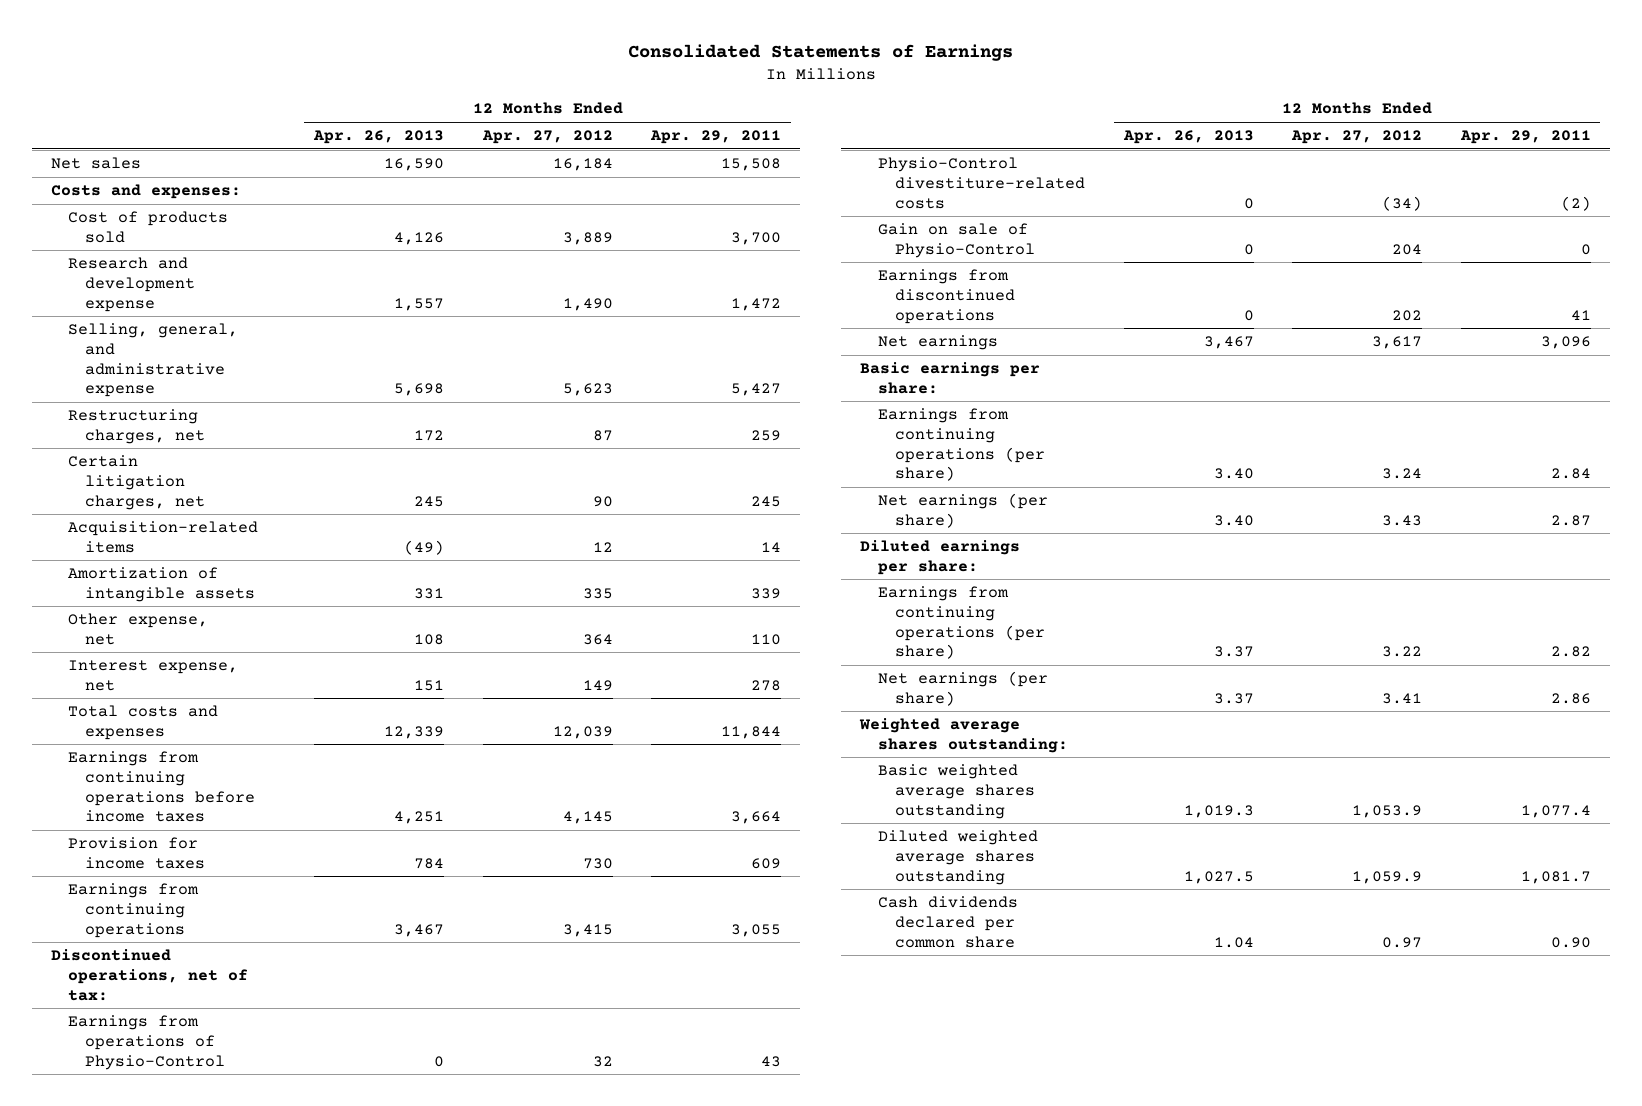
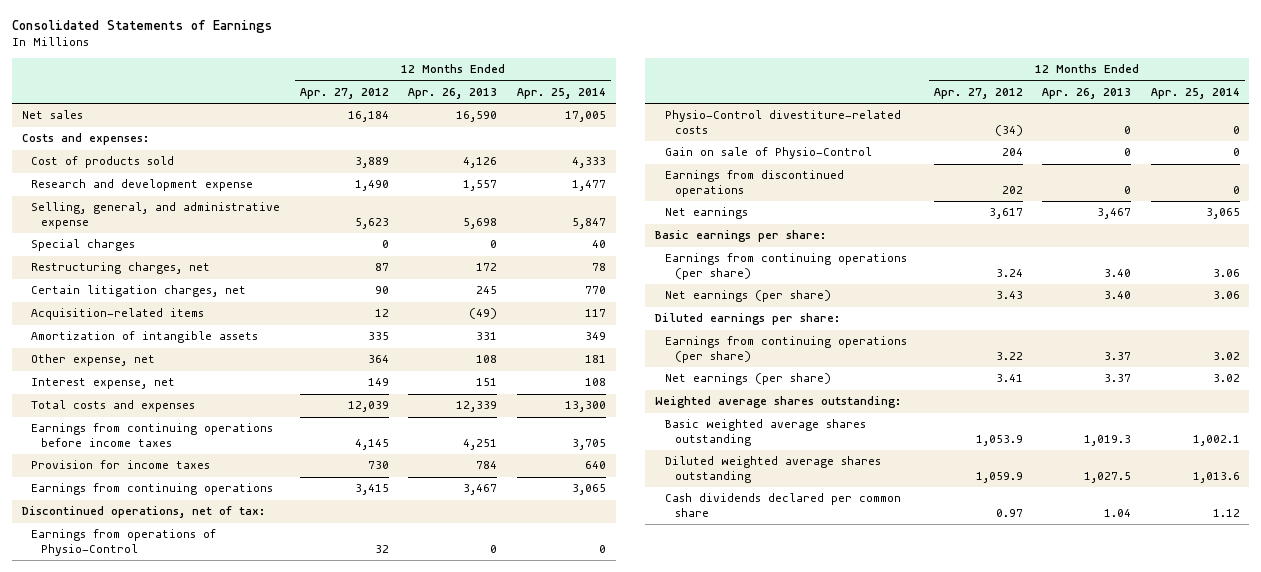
[650,130,782,145] Apr. 29, 2011 -> none
none -> [516,88,606,100] Apr. 25, 2014
none -> [31,239,136,252] Special charges

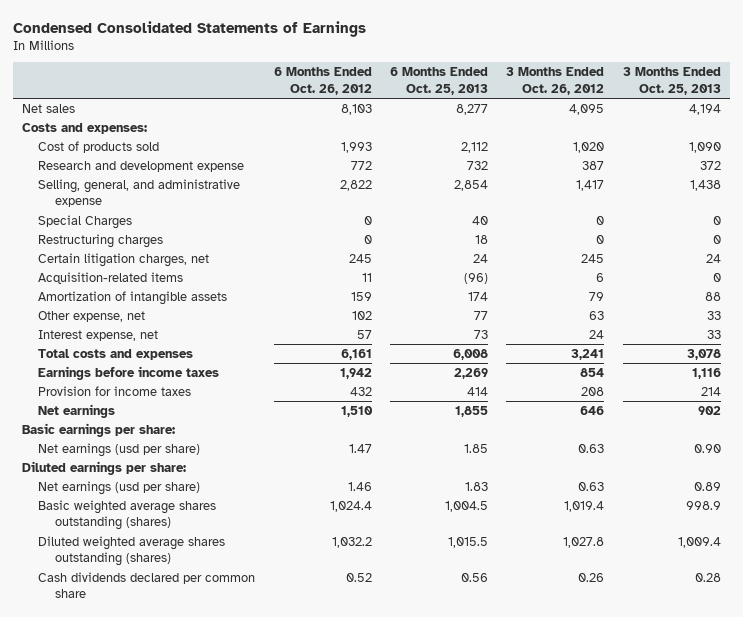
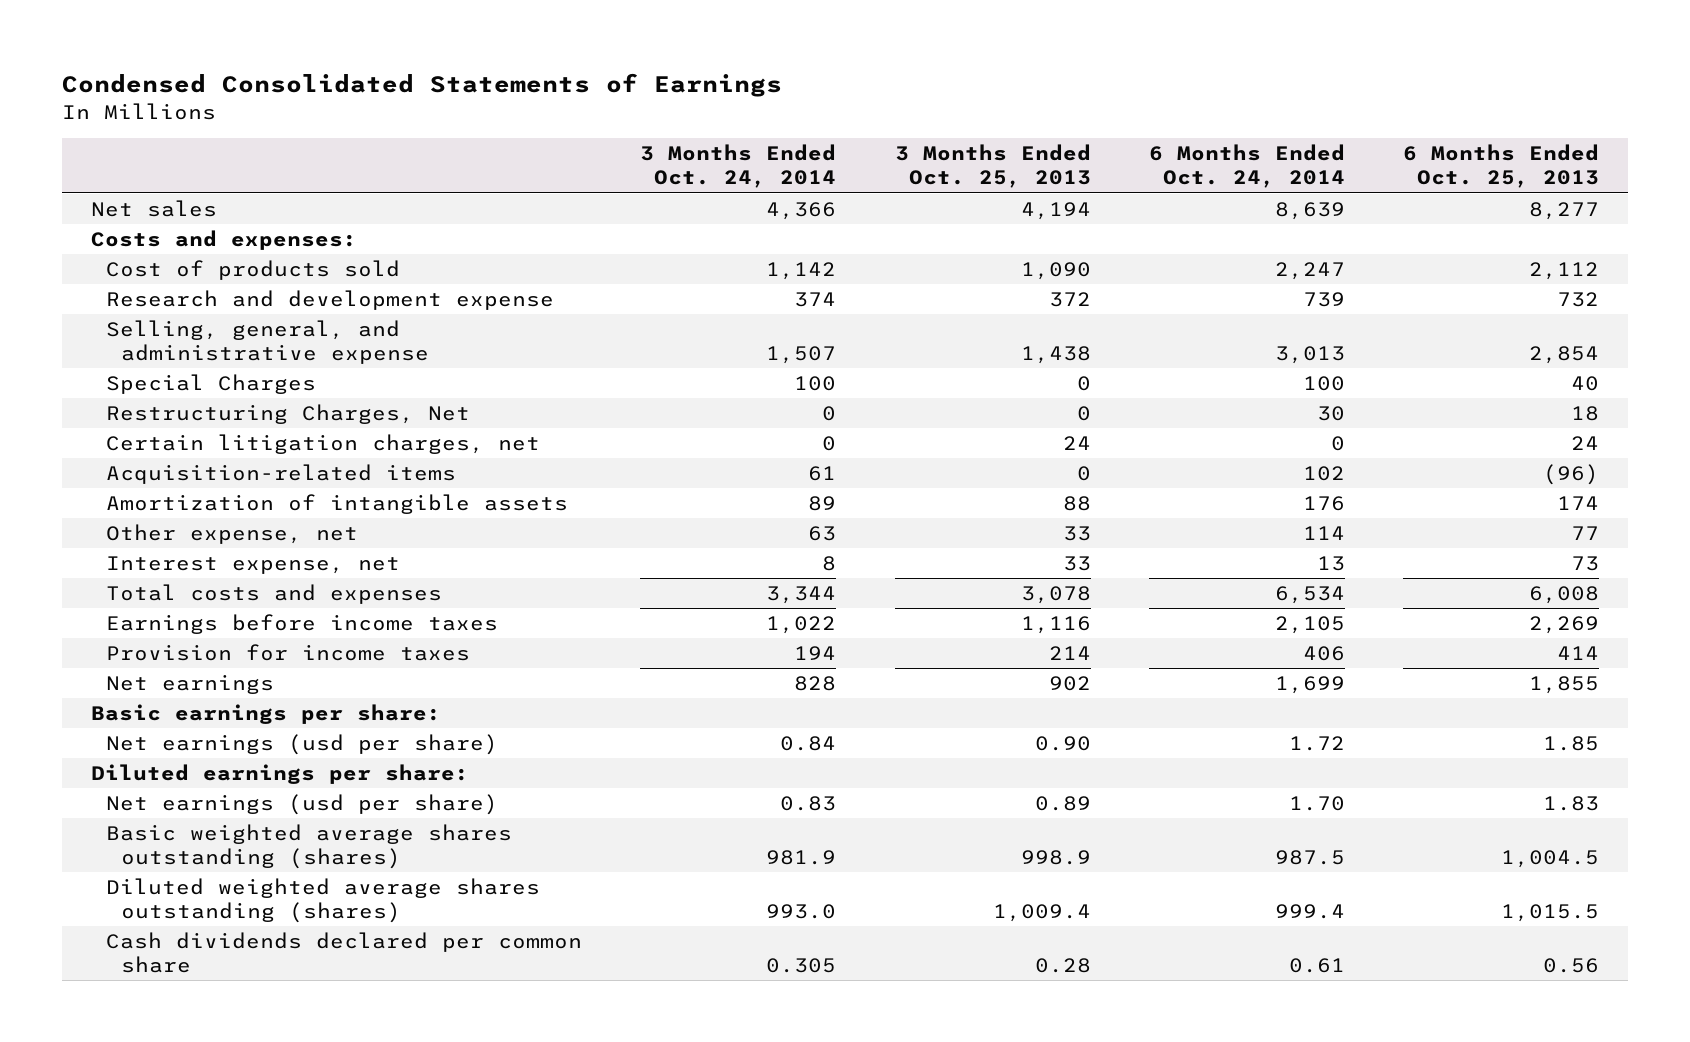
[273,67,372,95] 6 Months Ended Oct. 26, 2012 -> none
[506,67,605,95] 3 Months Ended Oct. 26, 2012 -> none
none -> [640,143,837,189] 3 Months Ended Oct. 24, 2014
none -> [1148,143,1345,189] 6 Months Ended Oct. 24, 2014
[38,234,164,249] Restructuring charges -> [106,403,471,424] Restructuring Charges, Net

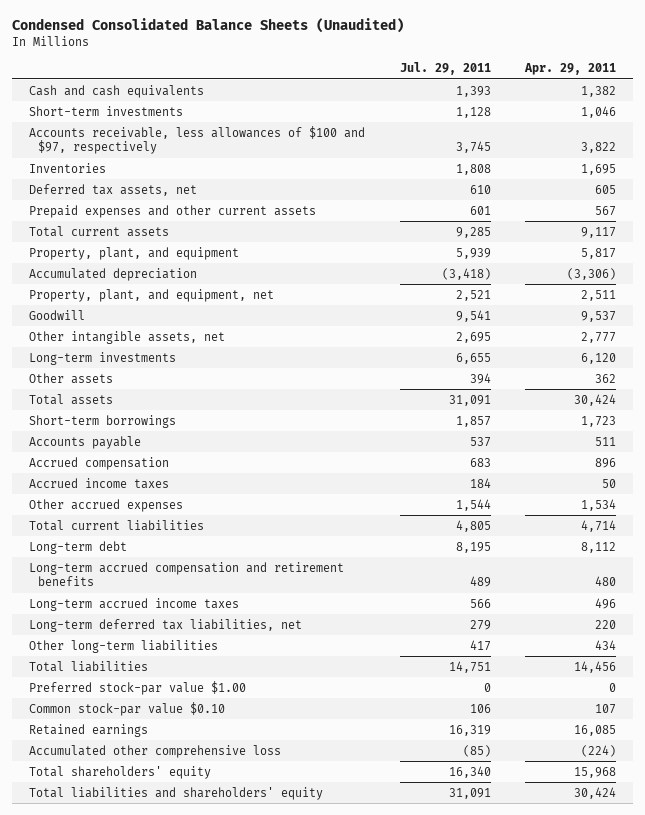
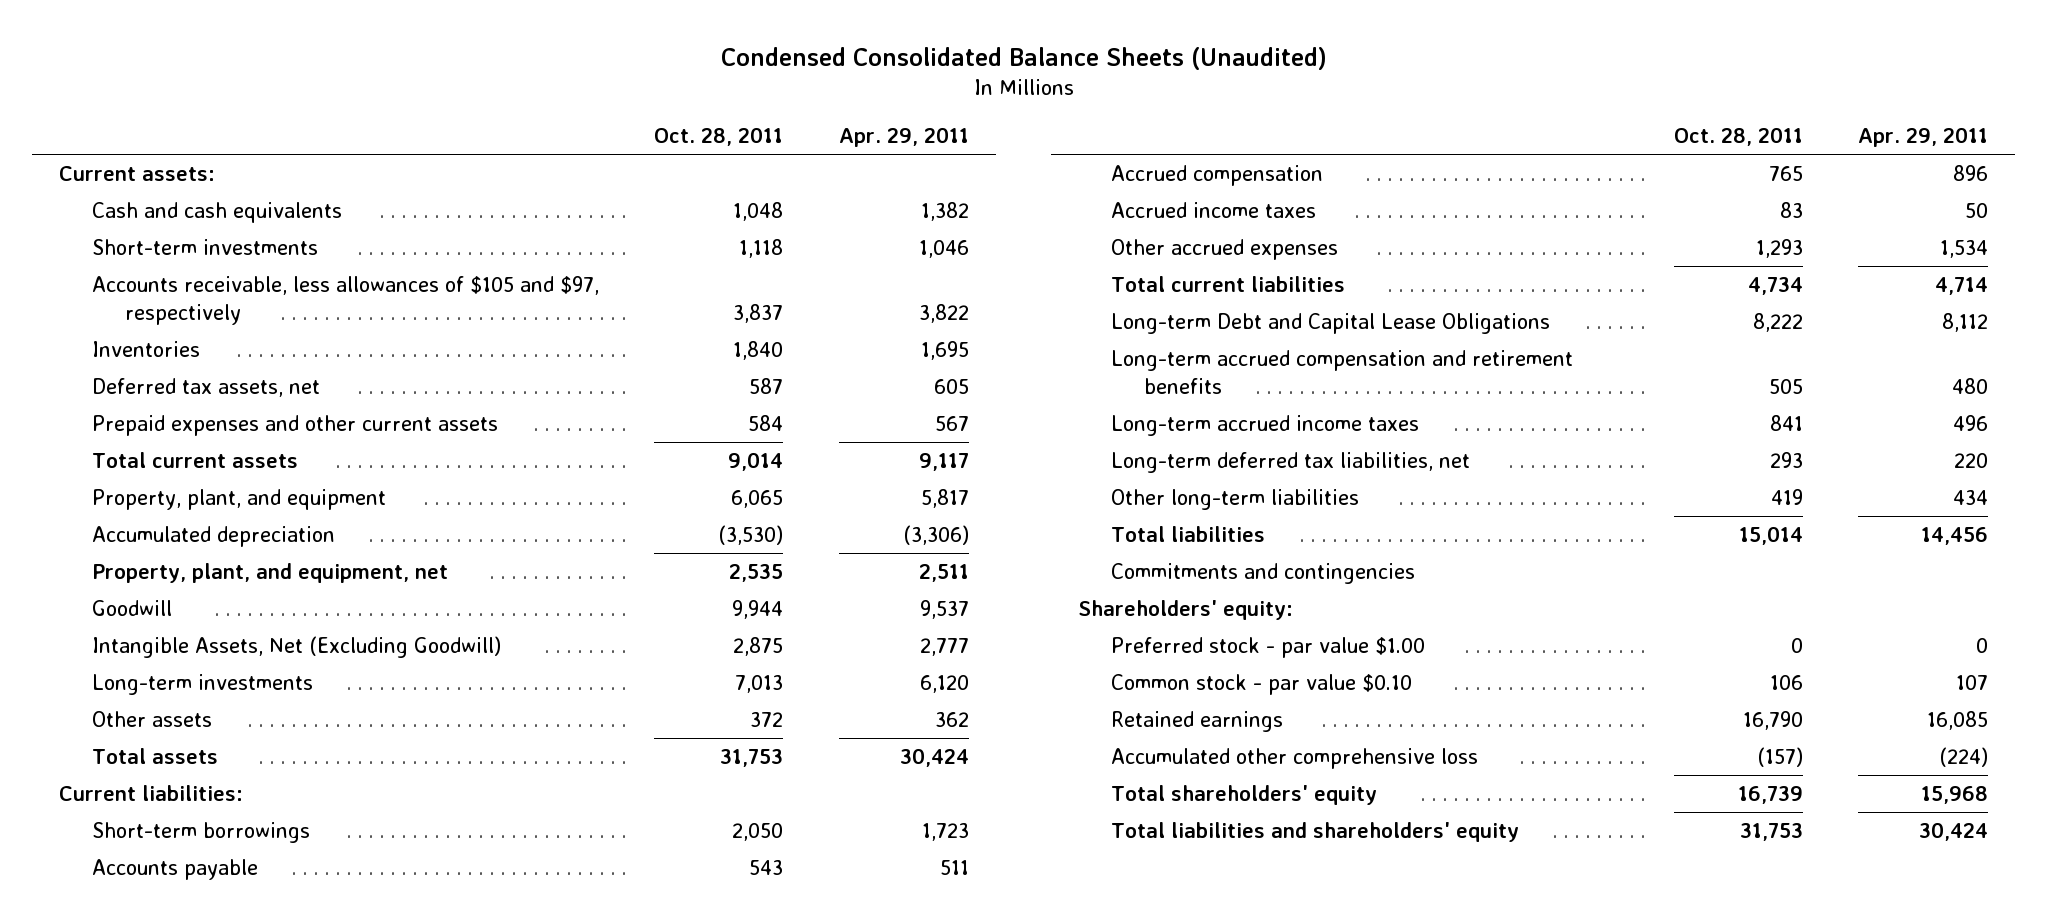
[399,62,491,76] Jul. 29, 2011 -> none
none -> [654,127,784,147] Oct. 28, 2011
none -> [59,166,216,182] Current assets:
[29,125,366,155] Accounts receivable, less allowances of $100 and $97, respectively -> [92,276,600,326] Accounts receivable, less allowances of $105 and $97, respectively
[29,330,226,344] Other intangible assets, net -> [92,636,502,659] Intangible Assets, Net (Excluding Goodwill)
none -> [59,785,244,802] Current liabilities:
[29,540,128,554] Long-term debt -> [1111,313,1551,335] Long-term Debt and Capital Lease Obligations
none -> [1111,563,1416,585] Commitments and contingencies
none -> [1078,600,1294,621] Shareholders' equity:
[29,680,247,695] Preferred stock-par value $1.00 -> [1111,637,1426,659] Preferred stock - par value $1.00
[29,701,226,716] Common stock-par value $0.10 -> [1111,674,1413,696] Common stock - par value $0.10

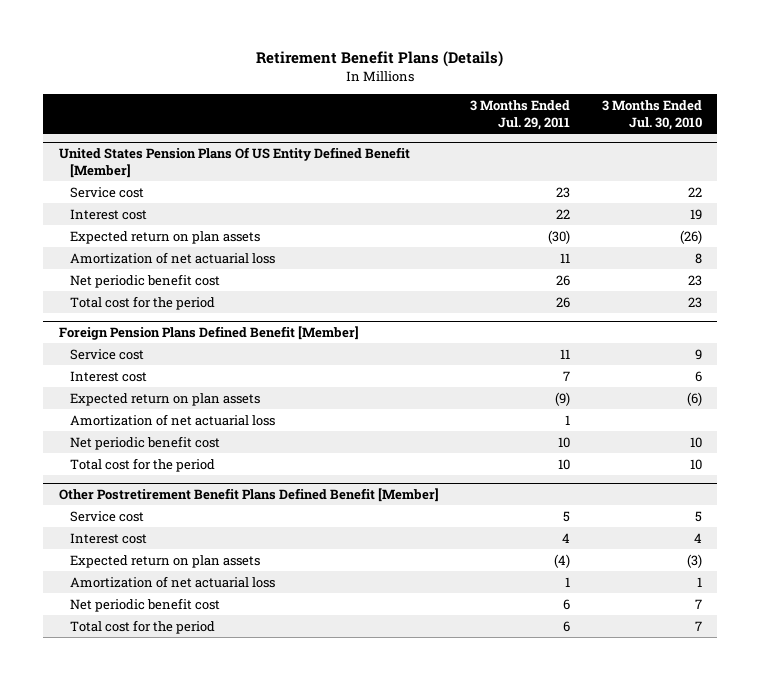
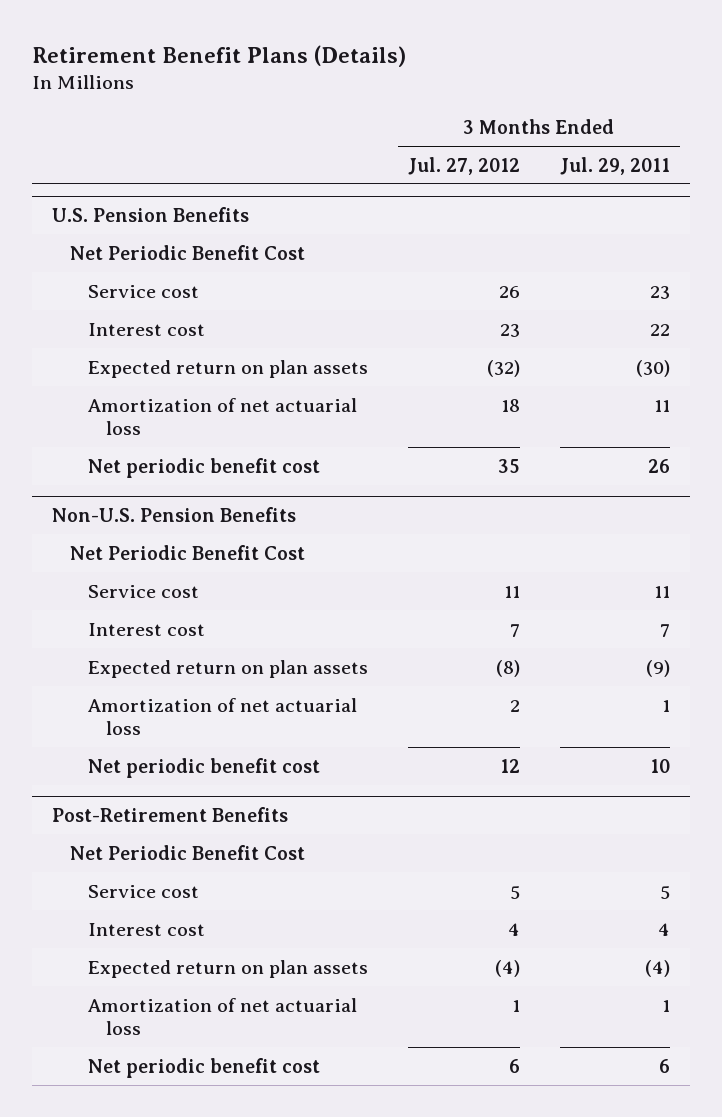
[601,100,702,130] 3 Months Ended Jul. 30, 2010 -> none
none -> [408,156,521,175] Jul. 27, 2012
[58,147,410,178] United States Pension Plans Of US Entity Defined Benefit [Member] -> none
none -> [52,207,250,223] U.S. Pension Benefits
none -> [70,244,306,260] Net Periodic Benefit Cost
[69,295,215,310] Total cost for the period -> none
[58,326,359,341] Foreign Pension Plans Defined Benefit [Member] -> none
none -> [52,507,297,523] Non-U.S. Pension Benefits
none -> [70,544,306,560] Net Periodic Benefit Cost
[69,457,215,472] Total cost for the period -> none
[58,488,439,503] Other Postretirement Benefit Plans Defined Benefit [Member] -> none
none -> [52,807,289,823] Post-Retirement Benefits
none -> [70,844,306,860] Net Periodic Benefit Cost
[69,619,215,634] Total cost for the period -> none

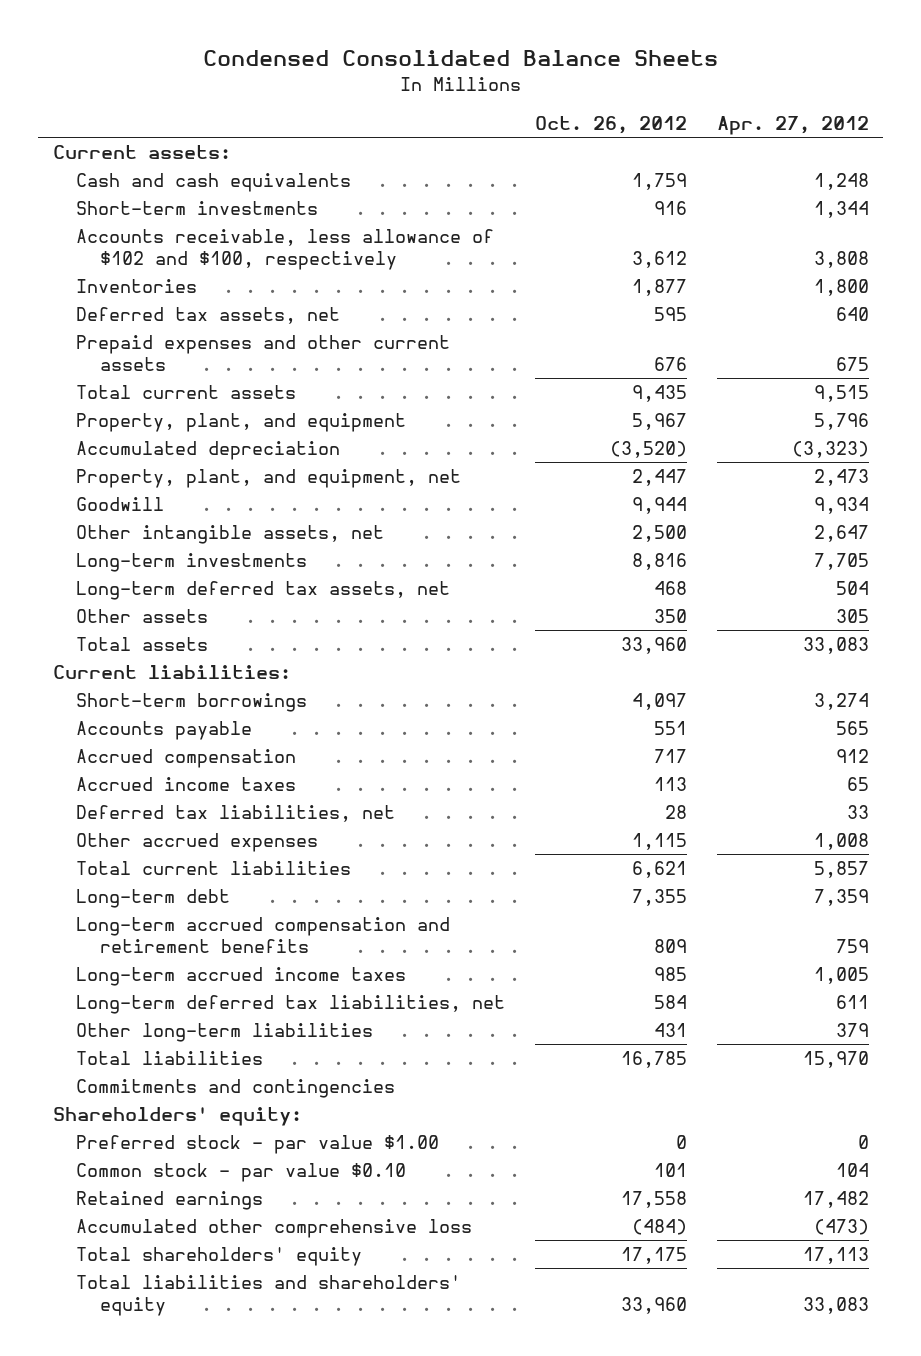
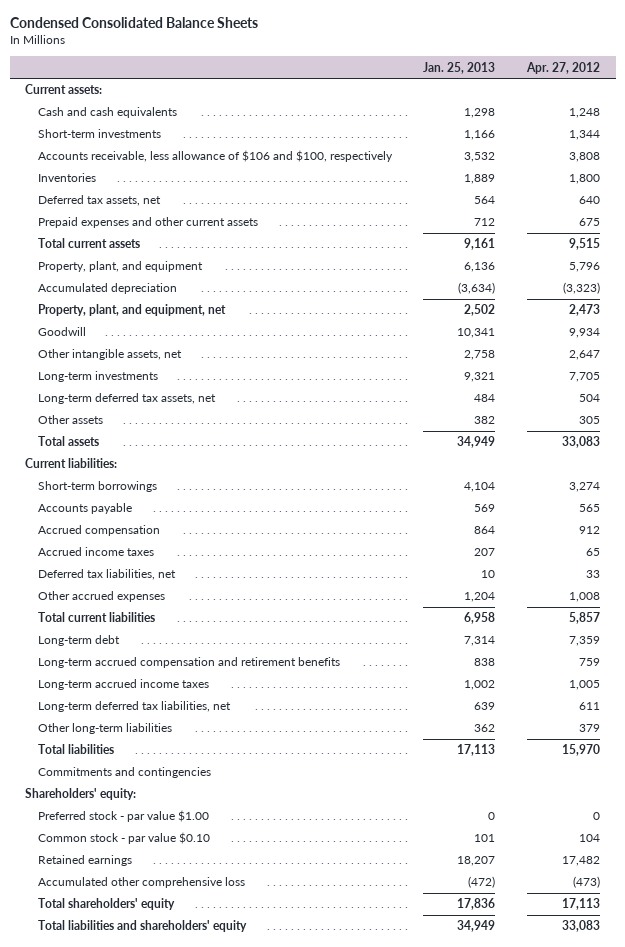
[535,116,688,135] Oct. 26, 2012 -> none
none -> [423,61,496,74] Jan. 25, 2013
[76,229,495,270] Accounts receivable, less allowance of $102 and $100, respectively -> [37,150,393,163] Accounts receivable, less allowance of $106 and $100, respectively

